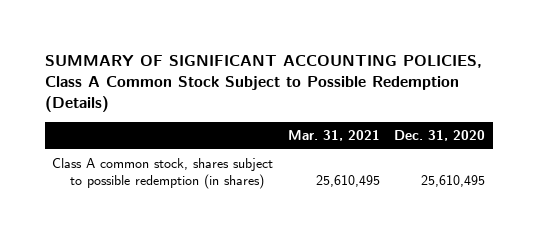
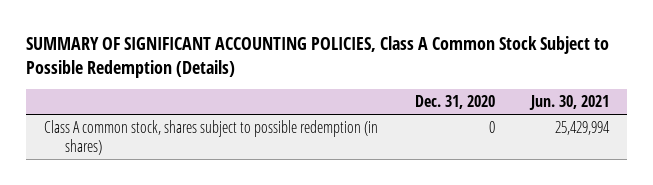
[287,129,380,141] Mar. 31, 2021 -> none
none -> [528,95,609,111] Jun. 30, 2021
[421,175,486,188] 25,610,495 -> [488,120,495,133] 0

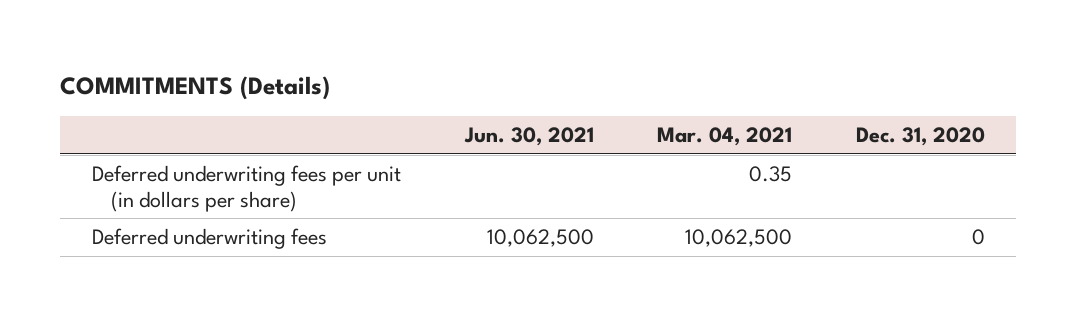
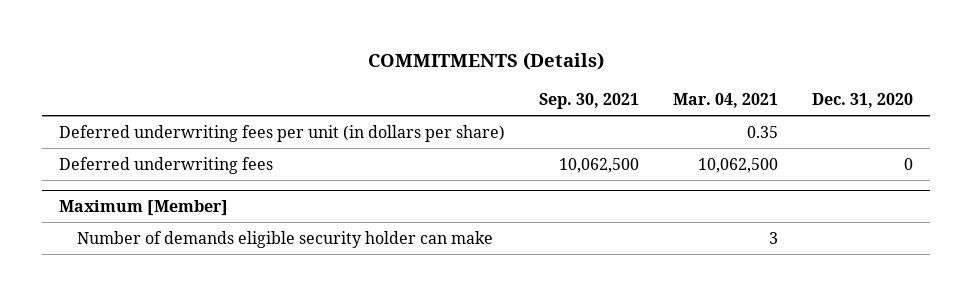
[463,127,594,147] Jun. 30, 2021 -> none
none -> [539,93,640,110] Sep. 30, 2021
none -> [59,199,229,216] Maximum [Member]
none -> [77,230,494,248] Number of demands eligible security holder can make

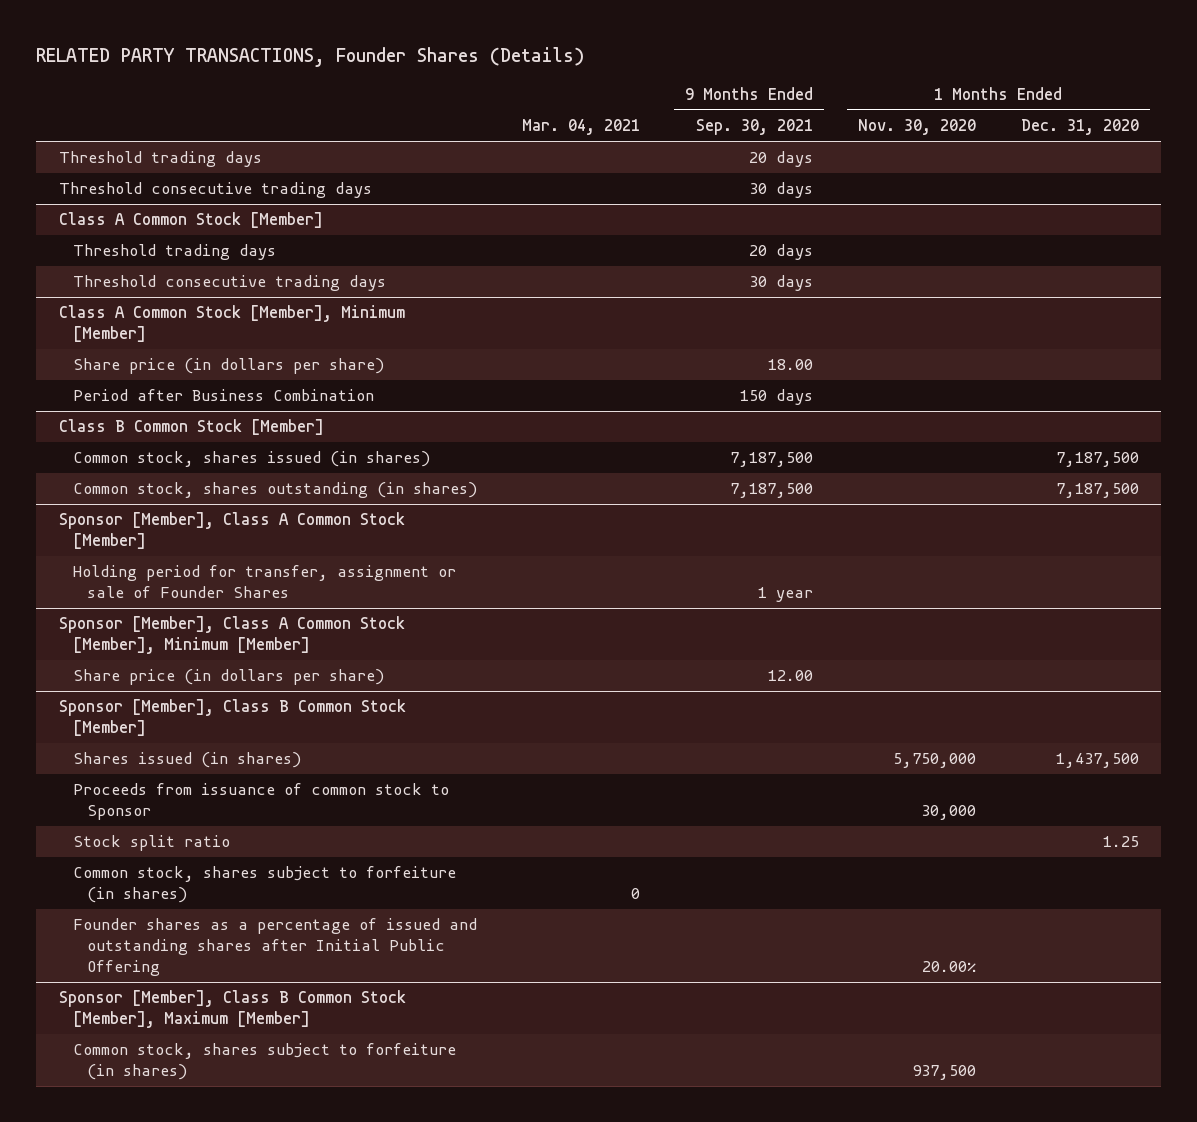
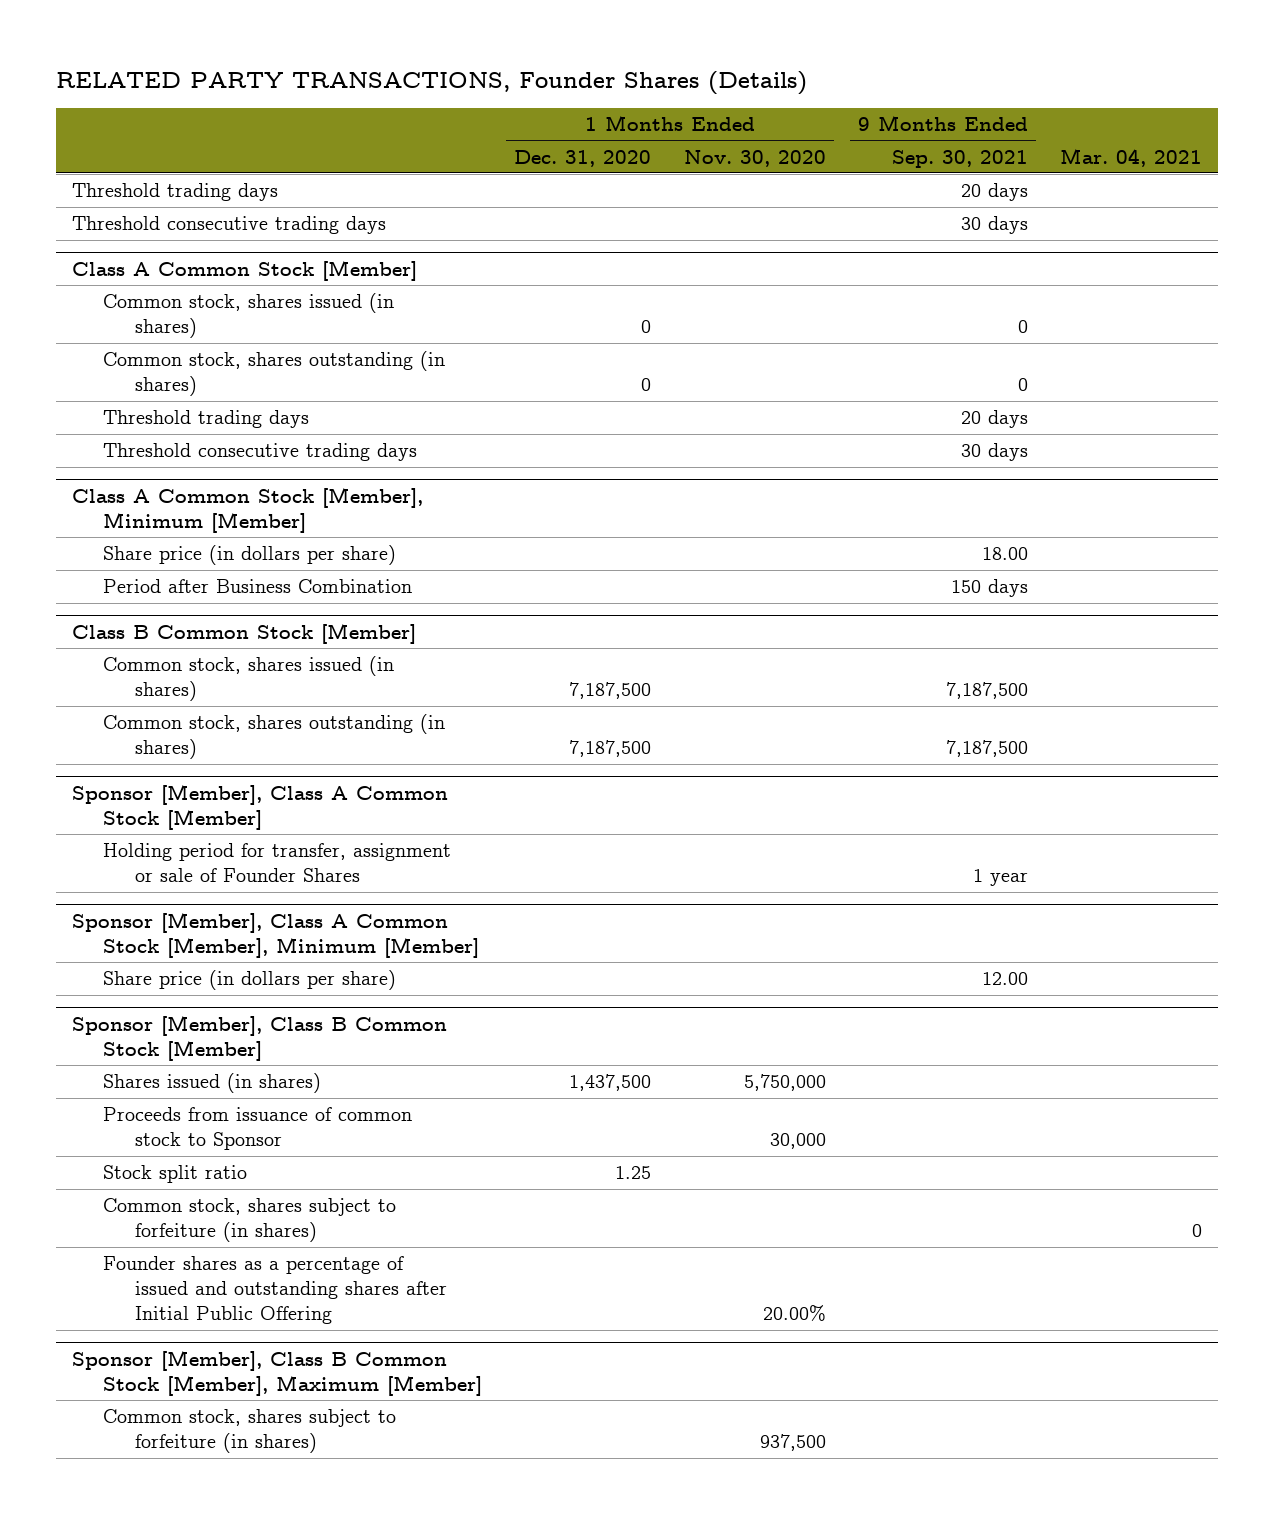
none -> [103,293,395,339] Common stock, shares issued (in shares)
none -> [103,351,446,397] Common stock, shares outstanding (in shares)

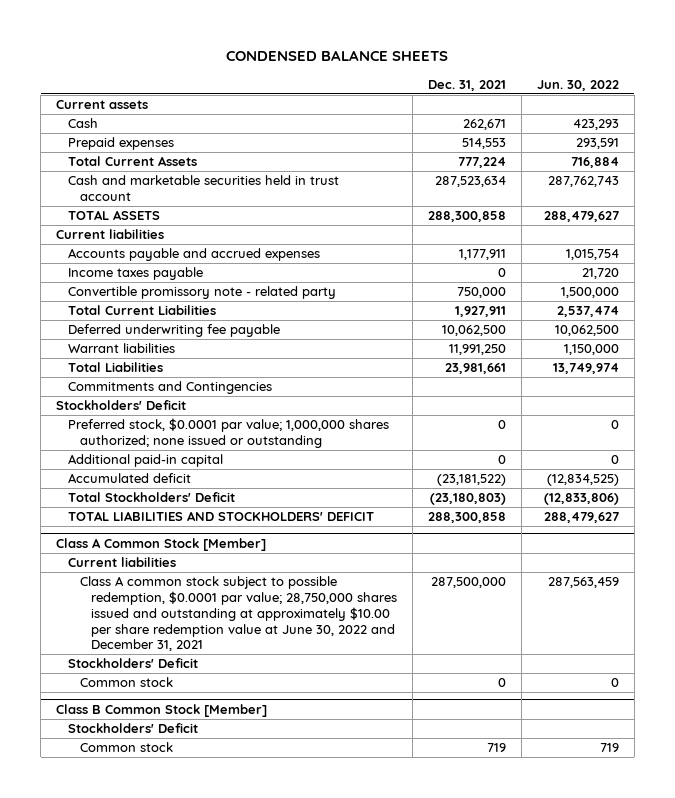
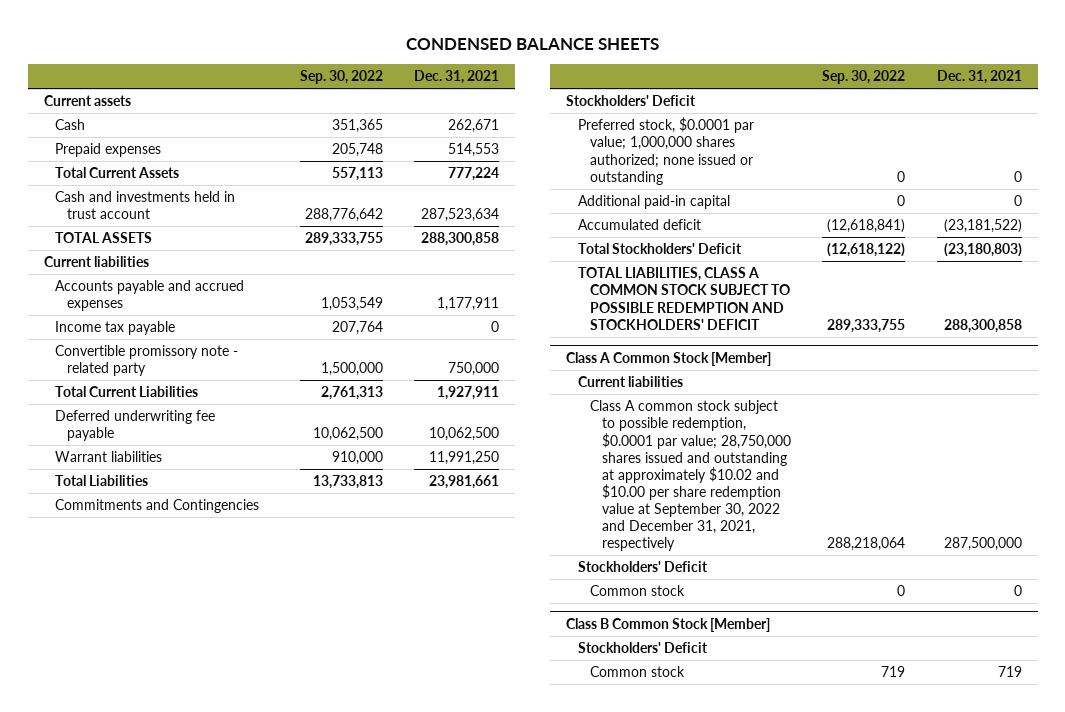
[536,79,619,91] Jun. 30, 2022 -> none
none -> [299,70,383,85] Sep. 30, 2022
[67,175,339,202] Cash and marketable securities held in trust account -> [55,191,236,220] Cash and investments held in trust account
[67,267,203,281] Income taxes payable -> [55,321,176,336] Income tax payable
[67,511,374,522] TOTAL LIABILITIES AND STOCKHOLDERS' DEFICIT -> [578,267,790,330] TOTAL LIABILITIES, CLASS A COMMON STOCK SUBJECT TO POSSIBLE REDEMPTION AND STOCKHOLDERS' DEFICIT
[79,576,398,652] Class A common stock subject to possible redemption, $0.0001 par value; 28,750,000 shares issued and outstanding at approximately $10.00 per share redemption value at June 30, 2022 and December 31, 2021 -> [589,400,791,552] Class A common stock subject to possible redemption, $0.0001 par value; 28,750,000 shares issued and outstanding at approximately $10.02 and $10.00 per share redemption value at September 30, 2022 and December 31, 2021, respectively

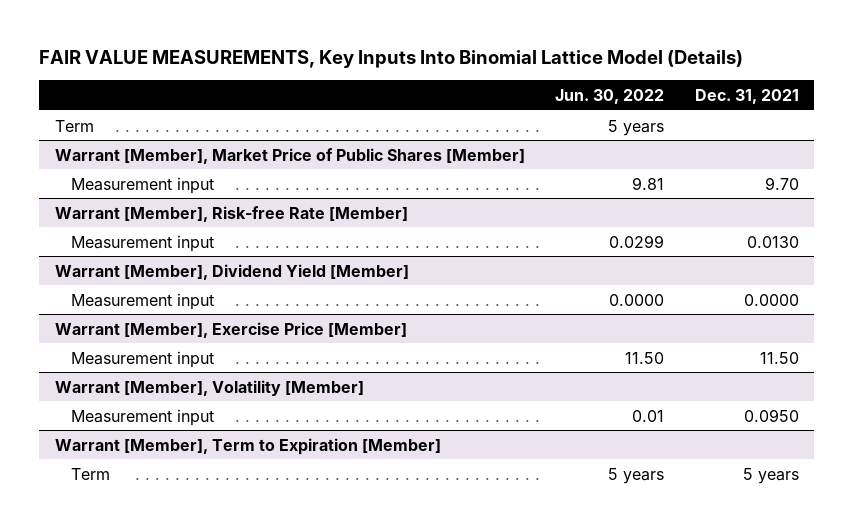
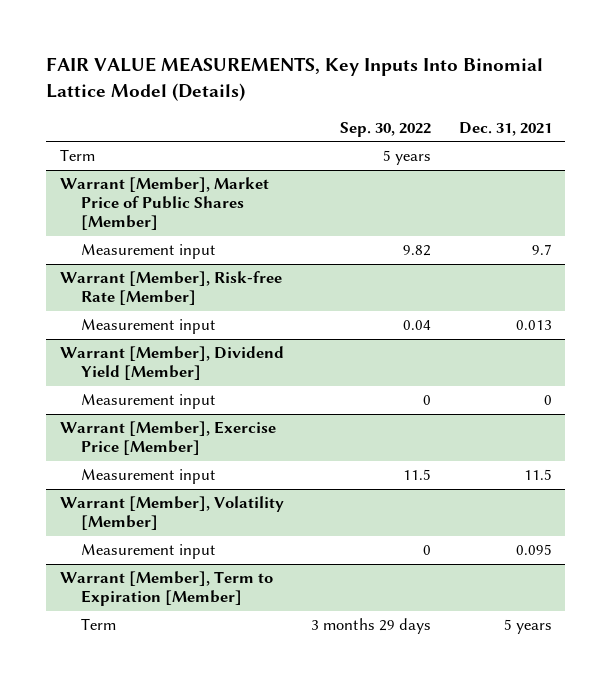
[555,88,665,104] Jun. 30, 2022 -> none
none -> [340,121,432,137] Sep. 30, 2022
[764,176,799,190] 9.70 -> [531,244,552,256] 9.7
[746,235,799,248] 0.0130 -> [515,320,552,331] 0.013
[743,293,799,306] 0.0000 -> [543,395,552,406] 0
[759,351,799,364] 11.50 -> [523,469,552,481] 11.5
[743,408,799,422] 0.0950 -> [515,544,552,556] 0.095

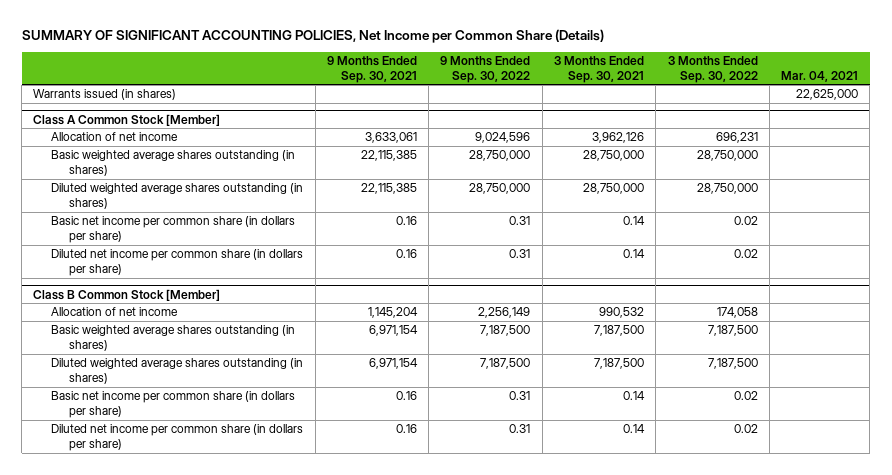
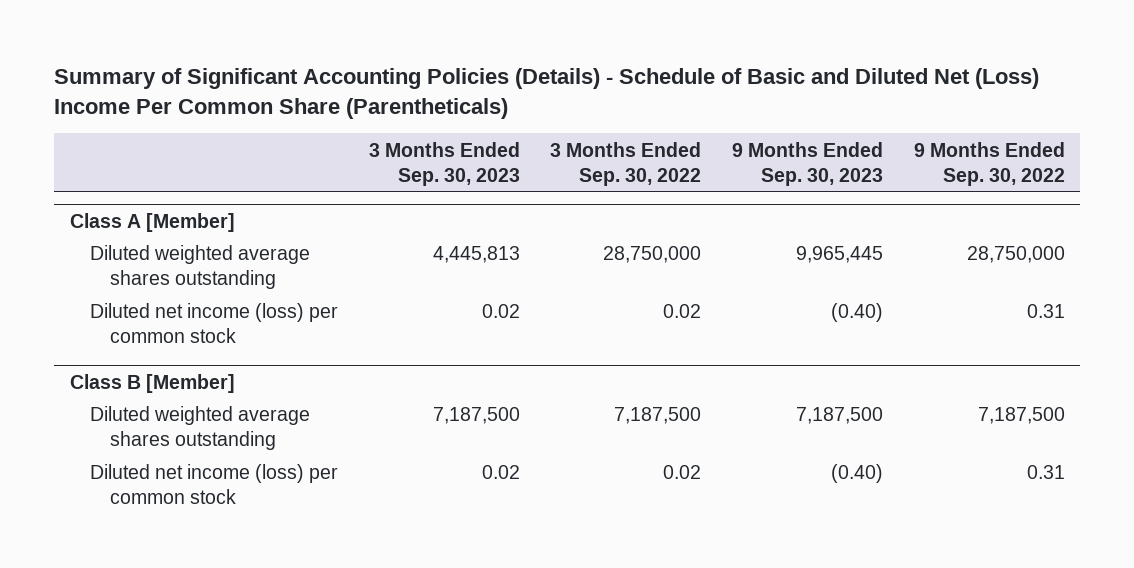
[21,28,604,43] SUMMARY OF SIGNIFICANT ACCOUNTING POLICIES, Net Income per Common Share (Details) -> [54,68,1040,120] Summary of Significant Accounting Policies (Details) - Schedule of Basic and Diluted Net (Loss) Income Per Common Share (Parentheticals)
[326,56,417,83] 9 Months Ended Sep. 30, 2021 -> none
[554,56,645,83] 3 Months Ended Sep. 30, 2021 -> none
[781,70,859,82] Mar. 04, 2021 -> none
none -> [368,141,520,186] 3 Months Ended Sep. 30, 2023
none -> [731,141,883,186] 9 Months Ended Sep. 30, 2023
[33,89,177,101] Warrants issued (in shares) -> none
[51,132,179,142] Allocation of net income -> none
[51,150,296,176] Basic weighted average shares outstanding (in shares) -> none
[51,216,296,243] Basic net income per common share (in dollars per share) -> none
[51,307,179,317] Allocation of net income -> none
[51,325,296,351] Basic weighted average shares outstanding (in shares) -> none
[51,391,296,418] Basic net income per common share (in dollars per share) -> none
[33,113,221,126] Class A Common Stock [Member] -> [69,212,235,232] Class A [Member]
[51,183,304,209] Diluted weighted average shares outstanding (in shares) -> [89,245,310,290] Diluted weighted average shares outstanding
[51,249,304,276] Diluted net income per common share (in dollars per share) -> [89,303,338,344] Diluted net income (loss) per common stock
[33,288,221,301] Class B Common Stock [Member] -> [69,373,235,393] Class B [Member]
[51,358,304,384] Diluted weighted average shares outstanding (in shares) -> [89,406,310,451] Diluted weighted average shares outstanding
[51,424,304,451] Diluted net income per common share (in dollars per share) -> [89,464,338,505] Diluted net income (loss) per common stock

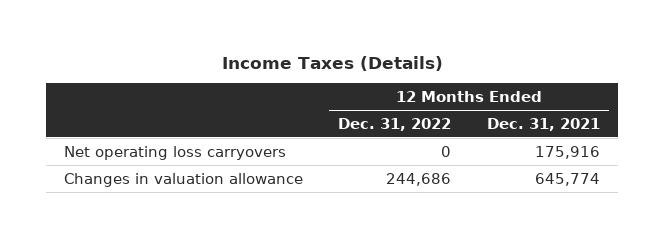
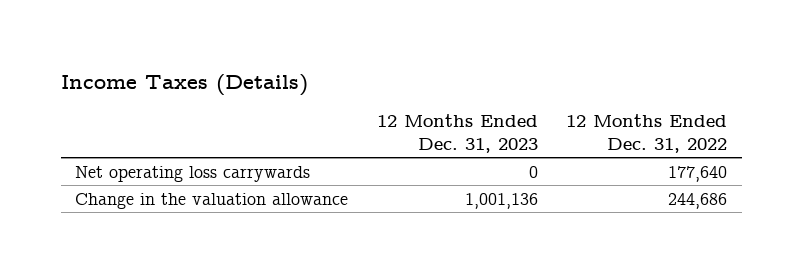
[487,117,601,131] Dec. 31, 2021 -> none
none -> [376,114,538,153] 12 Months Ended Dec. 31, 2023
[63,145,286,160] Net operating loss carryovers -> [75,165,311,182] Net operating loss carrywards
[441,145,452,157] 0 -> [668,165,728,182] 177,640
[63,172,303,187] Changes in valuation allowance -> [75,192,349,209] Change in the valuation allowance

